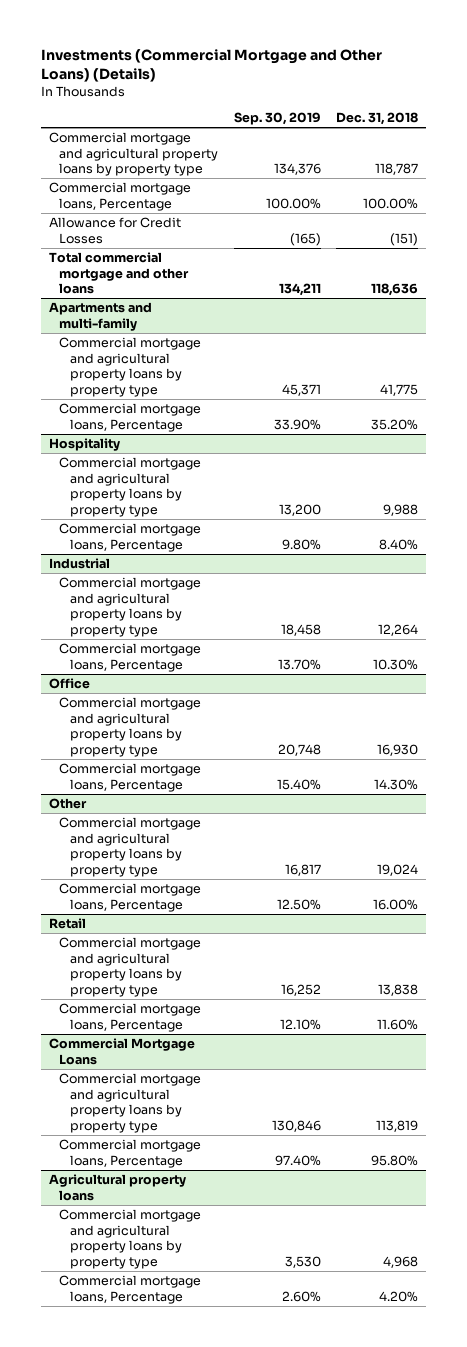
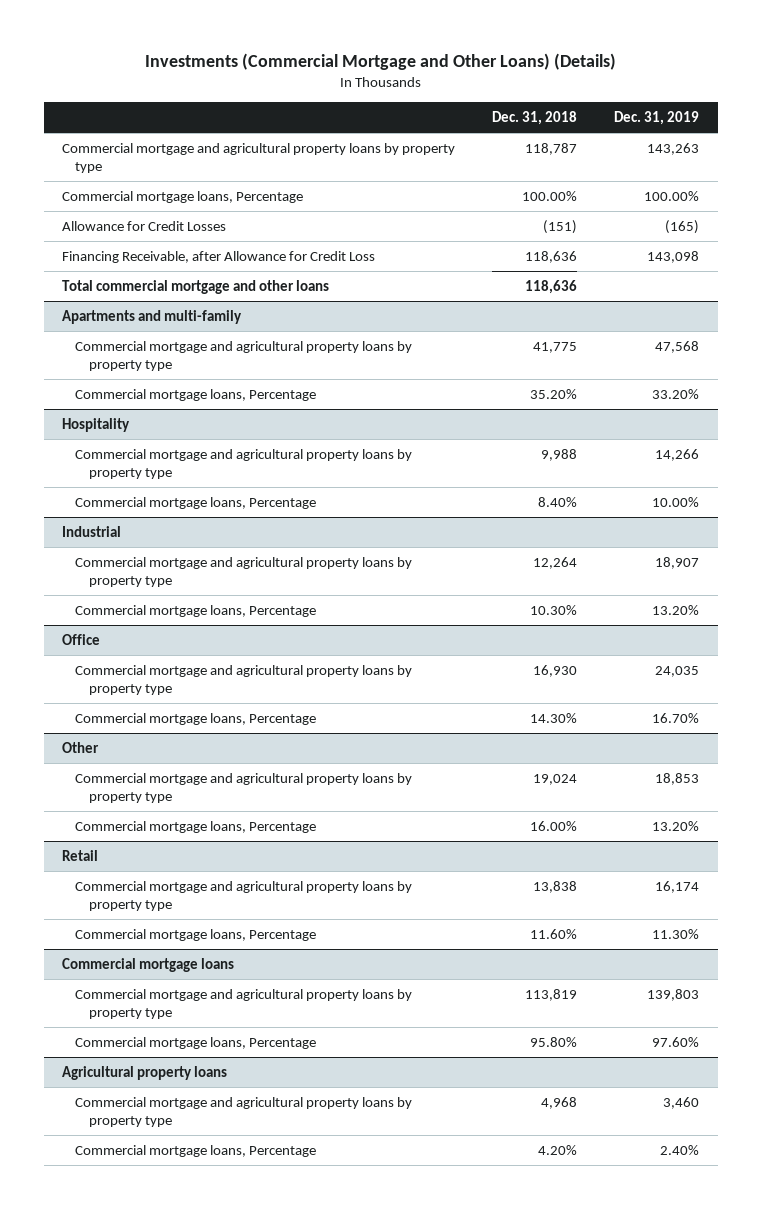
[233,112,321,126] Sep. 30, 2019 -> none
none -> [614,111,700,126] Dec. 31, 2019
none -> [62,250,376,263] Financing Receivable, after Allowance for Credit Loss
[48,1038,195,1065] Commercial Mortgage Loans -> [62,957,235,972] Commercial mortgage loans

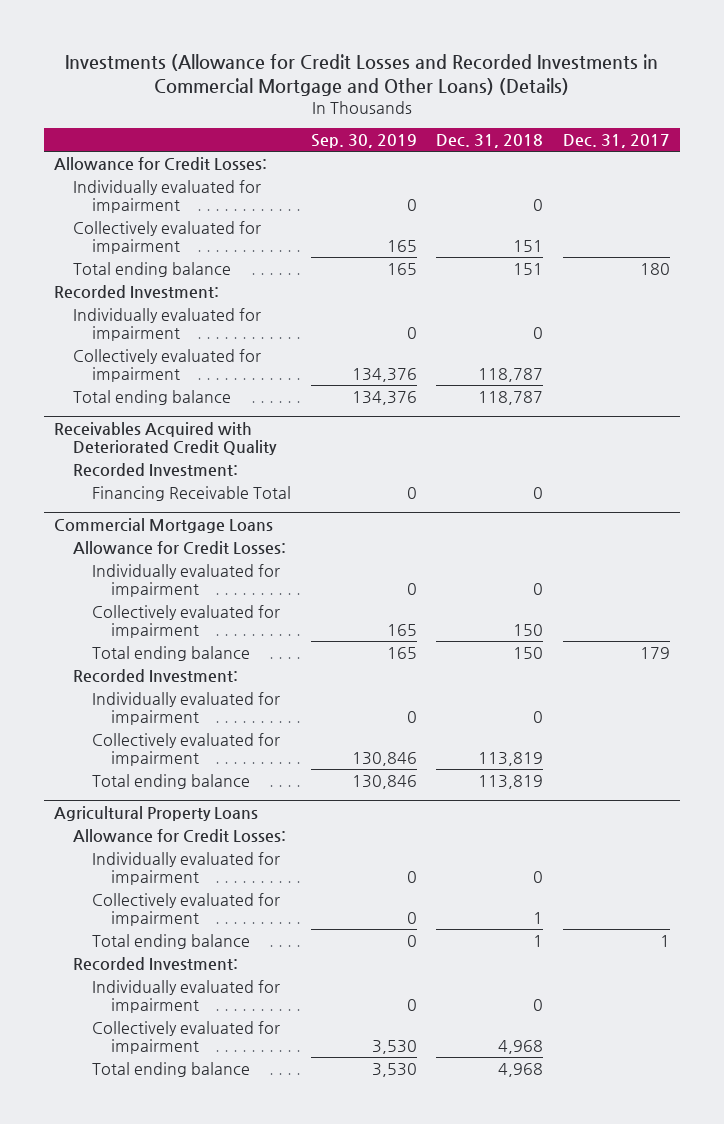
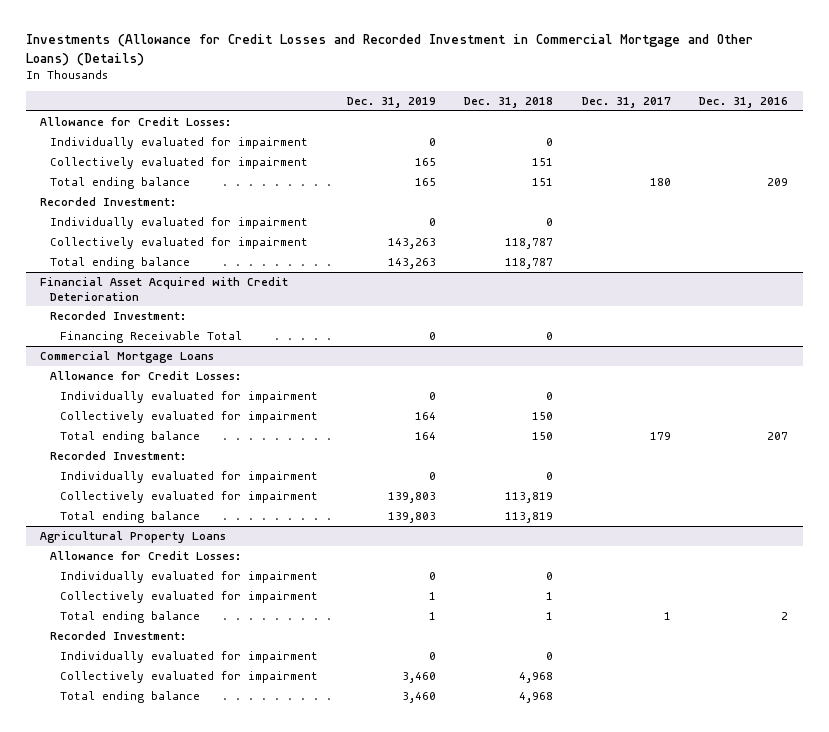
[65,54,659,96] Investments (Allowance for Credit Losses and Recorded Investments in Commercial Mortgage and Other Loans) (Details) -> [25,34,753,66] Investments (Allowance for Credit Losses and Recorded Investment in Commercial Mortgage and Other Loans) (Details)
[310,134,417,149] Sep. 30, 2019 -> none
none -> [346,96,436,108] Dec. 31, 2019
none -> [699,96,789,108] Dec. 31, 2016
[54,421,278,455] Receivables Acquired with Deteriorated Credit Quality -> [40,277,289,301] Financial Asset Acquired with Credit Deterioration

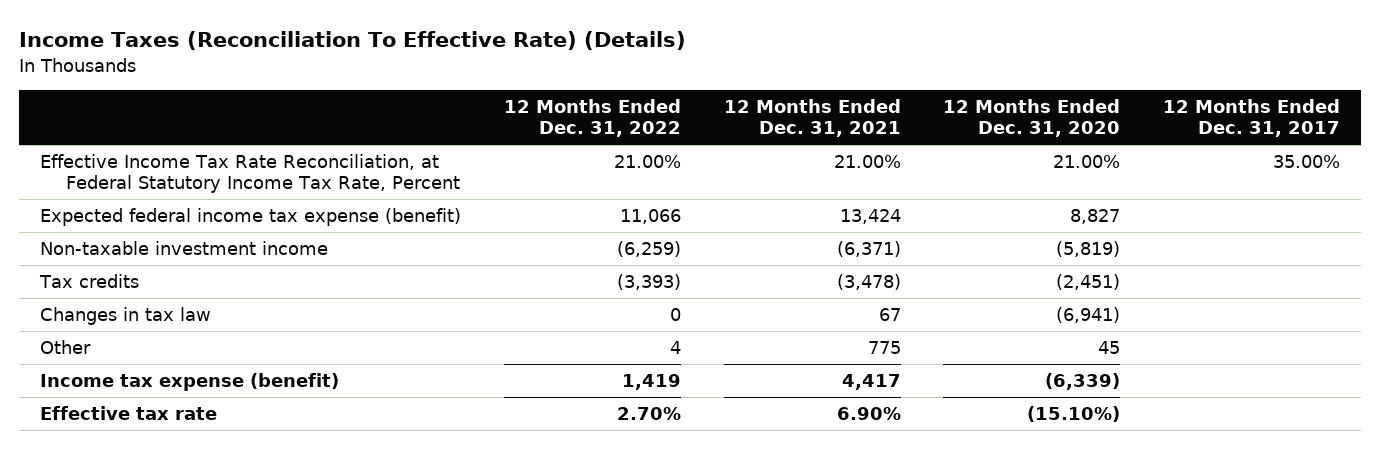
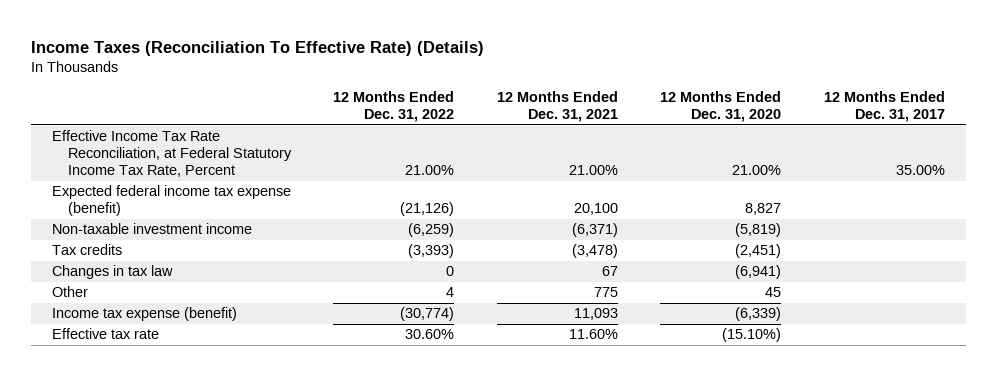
[619,209,681,225] 11,066 -> [400,202,455,217] (21,126)
[839,209,901,225] 13,424 -> [573,203,618,216] 20,100
[621,374,681,391] 1,419 -> [400,307,455,322] (30,774)
[841,374,901,391] 4,417 -> [573,308,618,321] 11,093
[616,407,681,421] 2.70% -> [405,329,455,340] 30.60%
[836,407,901,421] 6.90% -> [568,329,618,340] 11.60%

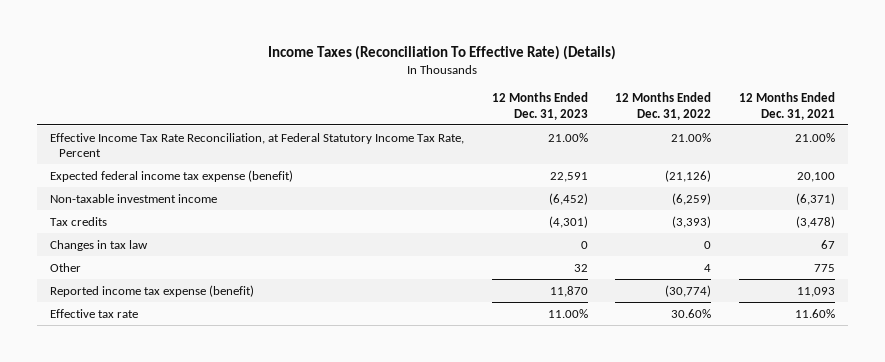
[660,91,782,123] 12 Months Ended Dec. 31, 2020 -> none
[823,91,945,123] 12 Months Ended Dec. 31, 2017 -> none
none -> [491,92,588,120] 12 Months Ended Dec. 31, 2023
[51,307,237,322] Income tax expense (benefit) -> [50,284,255,297] Reported income tax expense (benefit)

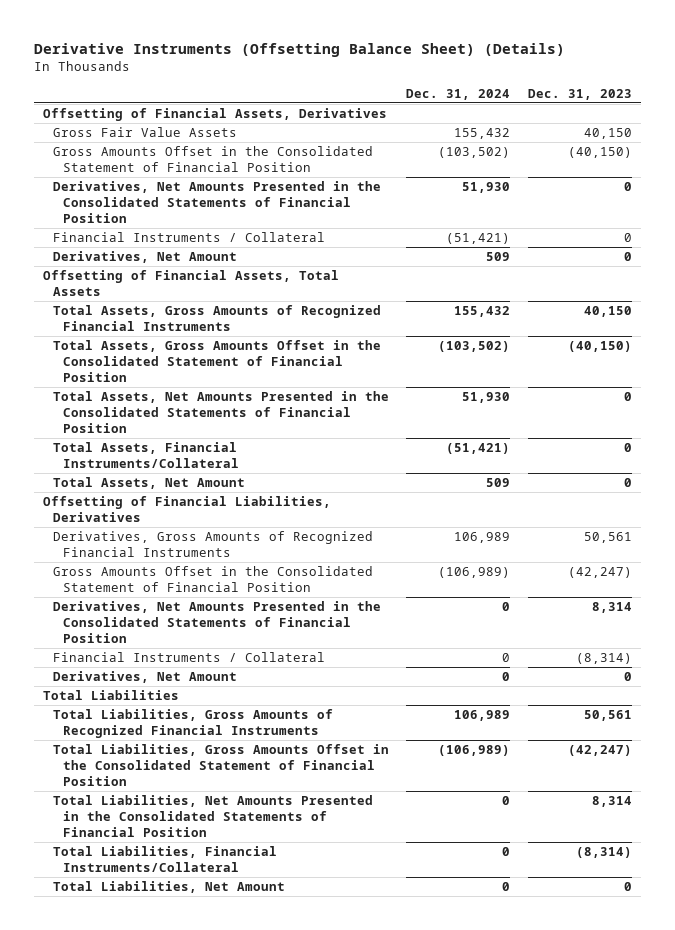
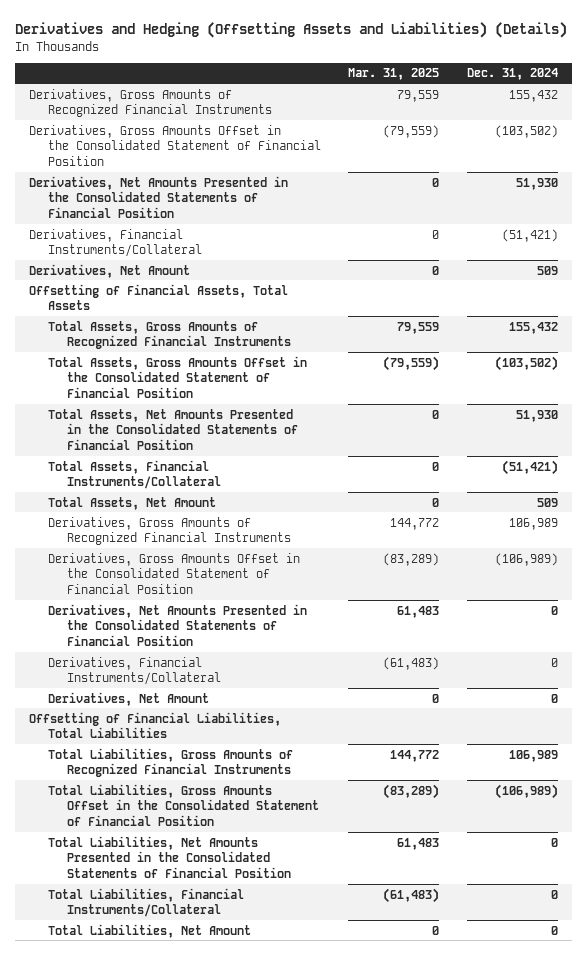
[34,43,566,58] Derivative Instruments (Offsetting Balance Sheet) (Details) -> [15,22,568,39] Derivatives and Hedging (Offsetting Assets and Liabilities) (Details)
[528,88,633,100] Dec. 31, 2023 -> none
none -> [348,68,440,81] Mar. 31, 2025
[43,108,388,122] Offsetting of Financial Assets, Derivatives -> none
[52,127,237,138] Gross Fair Value Assets -> [28,88,272,118] Derivatives, Gross Amounts of Recognized Financial Instruments
[52,146,373,173] Gross Amounts Offset in the Consolidated Statement of Financial Position -> [28,124,321,166] Derivatives, Gross Amounts Offset in the Consolidated Statement of Financial Position
[52,232,325,243] Financial Instruments / Collateral -> [28,228,202,258] Derivatives, Financial Instruments/Collateral
[43,496,332,523] Offsetting of Financial Liabilities, Derivatives -> none
[52,566,373,593] Gross Amounts Offset in the Consolidated Statement of Financial Position -> [47,552,300,594] Derivatives, Gross Amounts Offset in the Consolidated Statement of Financial Position
[52,652,325,663] Financial Instruments / Collateral -> [47,656,221,686] Derivatives, Financial Instruments/Collateral
[43,690,180,701] Total Liabilities -> [28,711,281,739] Offsetting of Financial Liabilities, Total Liabilities

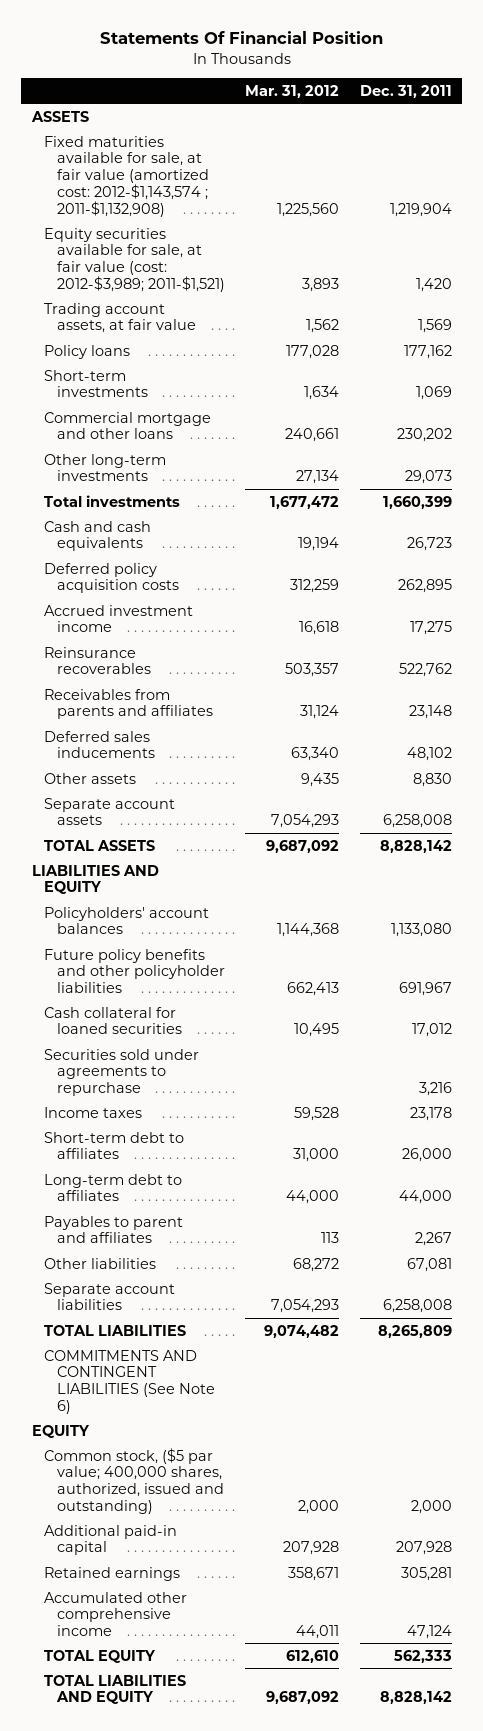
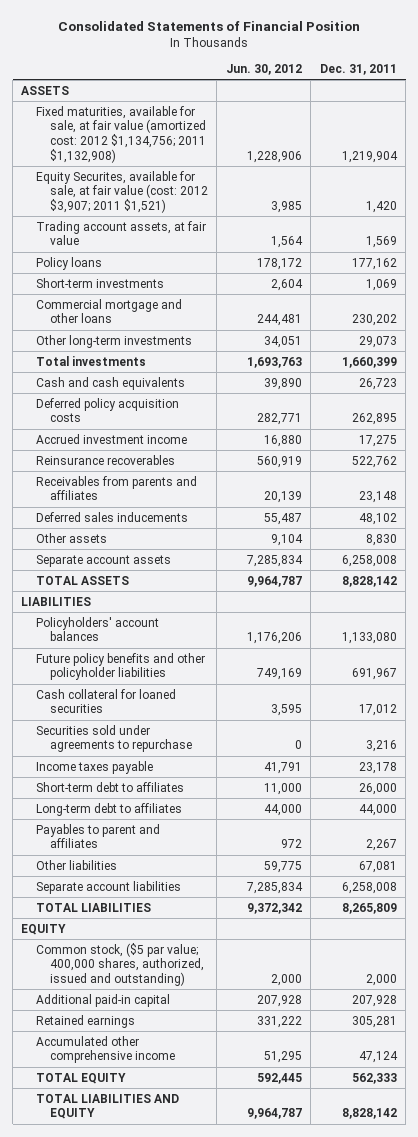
[99,30,383,44] Statements Of Financial Position -> [58,20,361,31] Consolidated Statements of Financial Position
[245,84,340,98] Mar. 31, 2012 -> none
none -> [225,64,302,76] Jun. 30, 2012
[44,135,210,217] Fixed maturities available for sale, at fair value (amortized cost: 2012-$1,143,574 ; 2011-$1,132,908) -> [35,105,207,163] Fixed maturities, available for sale, at fair value (amortized cost: 2012 $1,134,756; 2011 $1,132,908)
[44,227,226,292] Equity securities available for sale, at fair value (cost: 2012-$3,989; 2011-$1,521) -> [35,170,209,214] Equity Securites, available for sale, at fair value (cost: 2012 $3,907; 2011 $1,521)
[31,864,159,895] LIABILITIES AND EQUITY -> none
none -> [21,596,92,606] LIABILITIES
[44,1106,143,1118] Income taxes -> [35,760,153,774] Income taxes payable
[44,1349,216,1414] COMMITMENTS AND CONTINGENT LIABILITIES (See Note 6) -> none

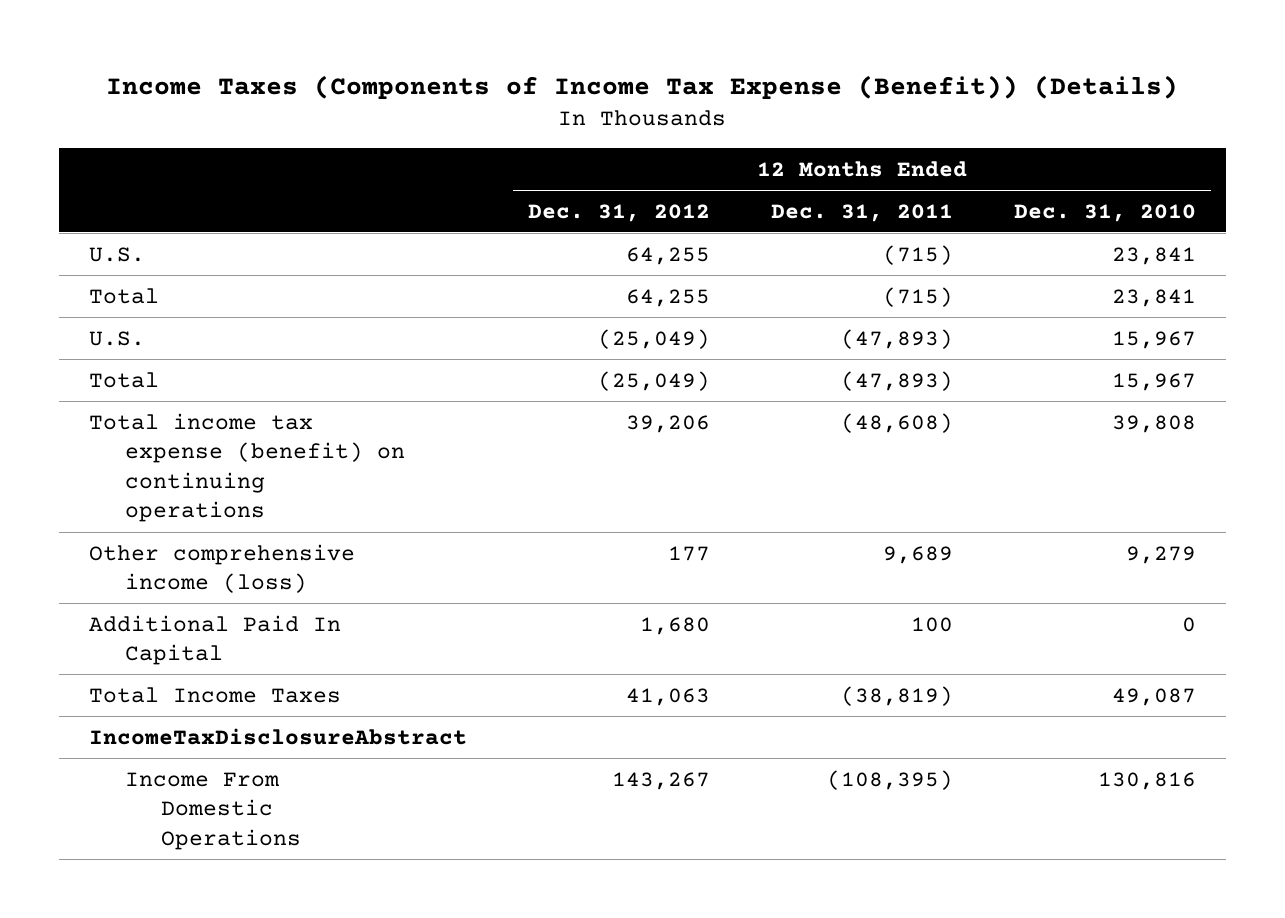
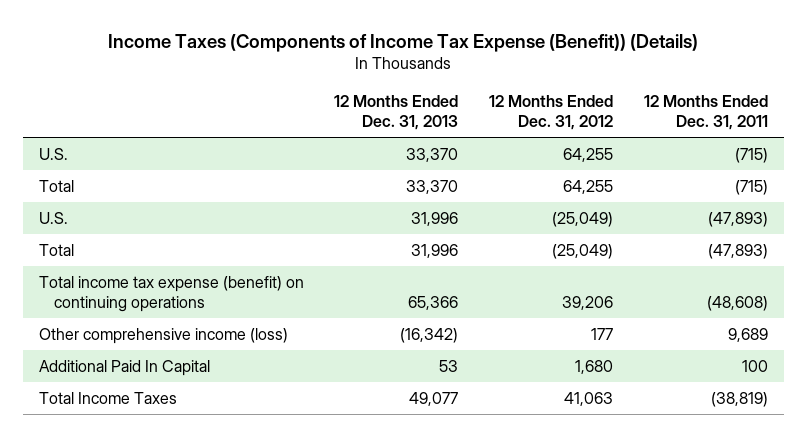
[1013,203,1196,222] Dec. 31, 2010 -> none
none -> [334,95,459,131] 12 Months Ended Dec. 31, 2013
[89,727,468,745] IncomeTaxDisclosureAbstract -> none
[125,771,302,850] Income From Domestic Operations -> none

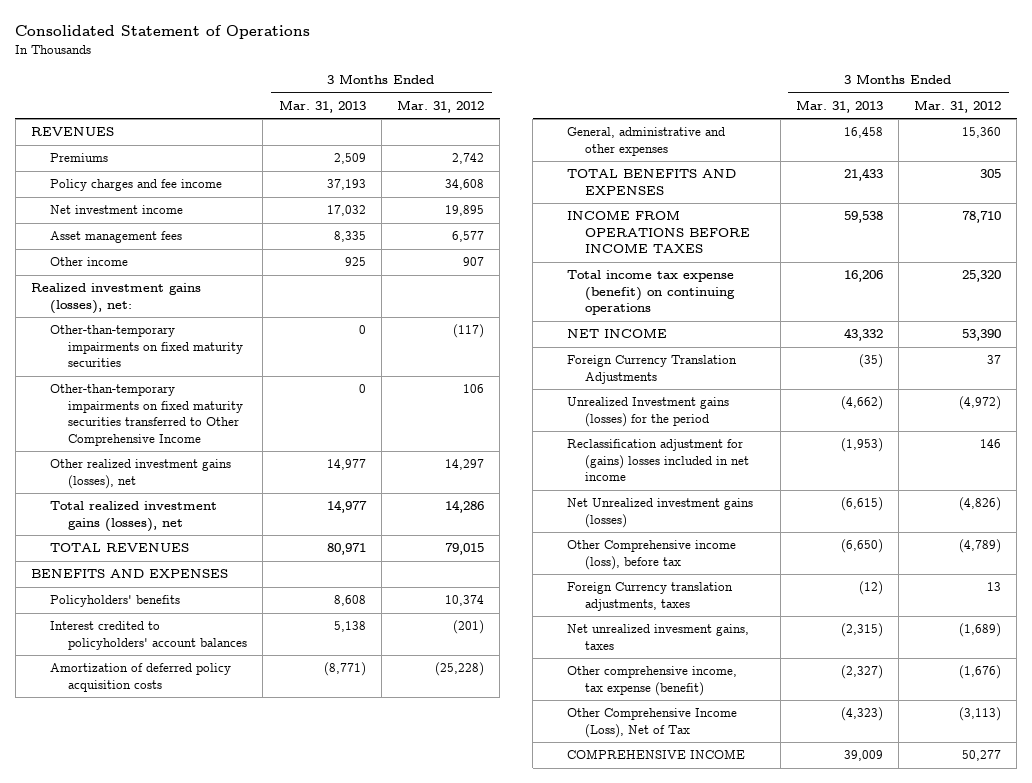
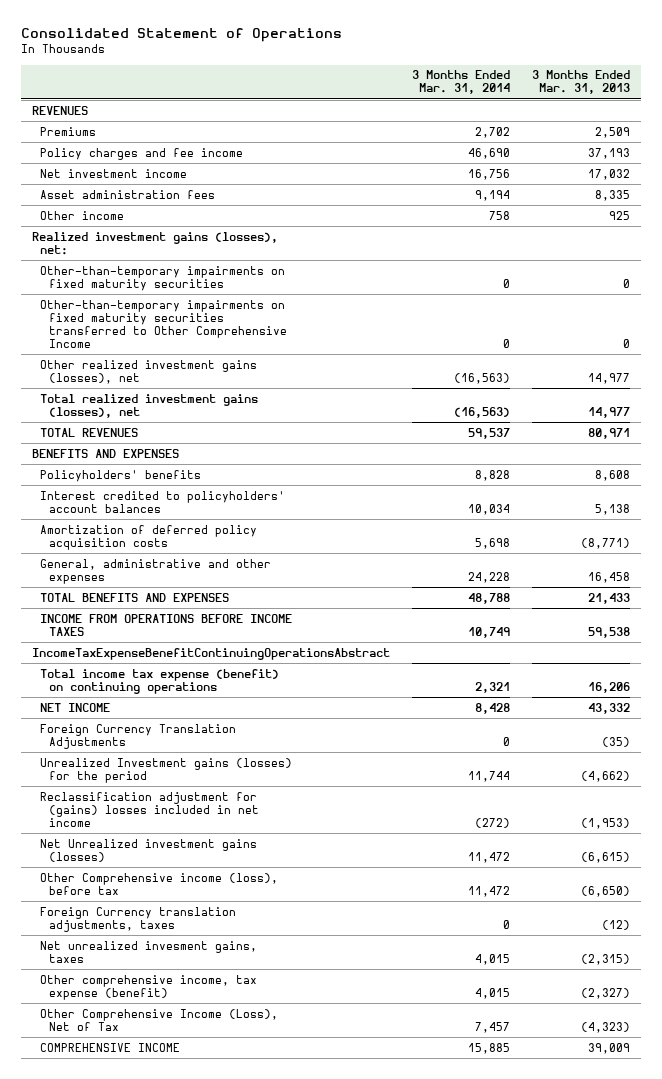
[396,99,484,113] Mar. 31, 2012 -> none
none -> [411,70,510,95] 3 Months Ended Mar. 31, 2014
[49,231,182,244] Asset management fees -> [40,189,216,199] Asset administration fees
none -> [31,647,390,660] IncomeTaxExpenseBenefitContinuingOperationsAbstract

